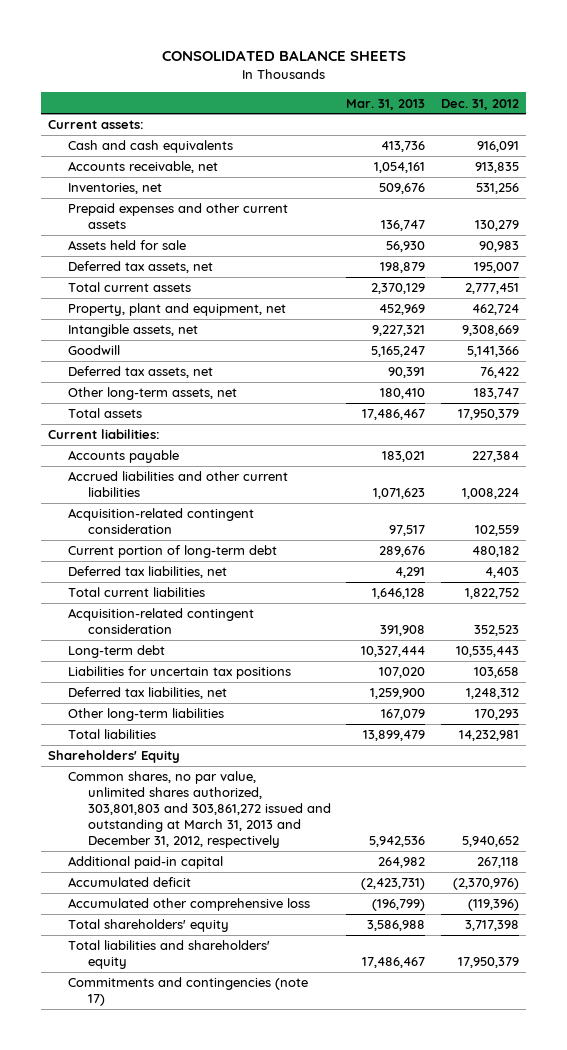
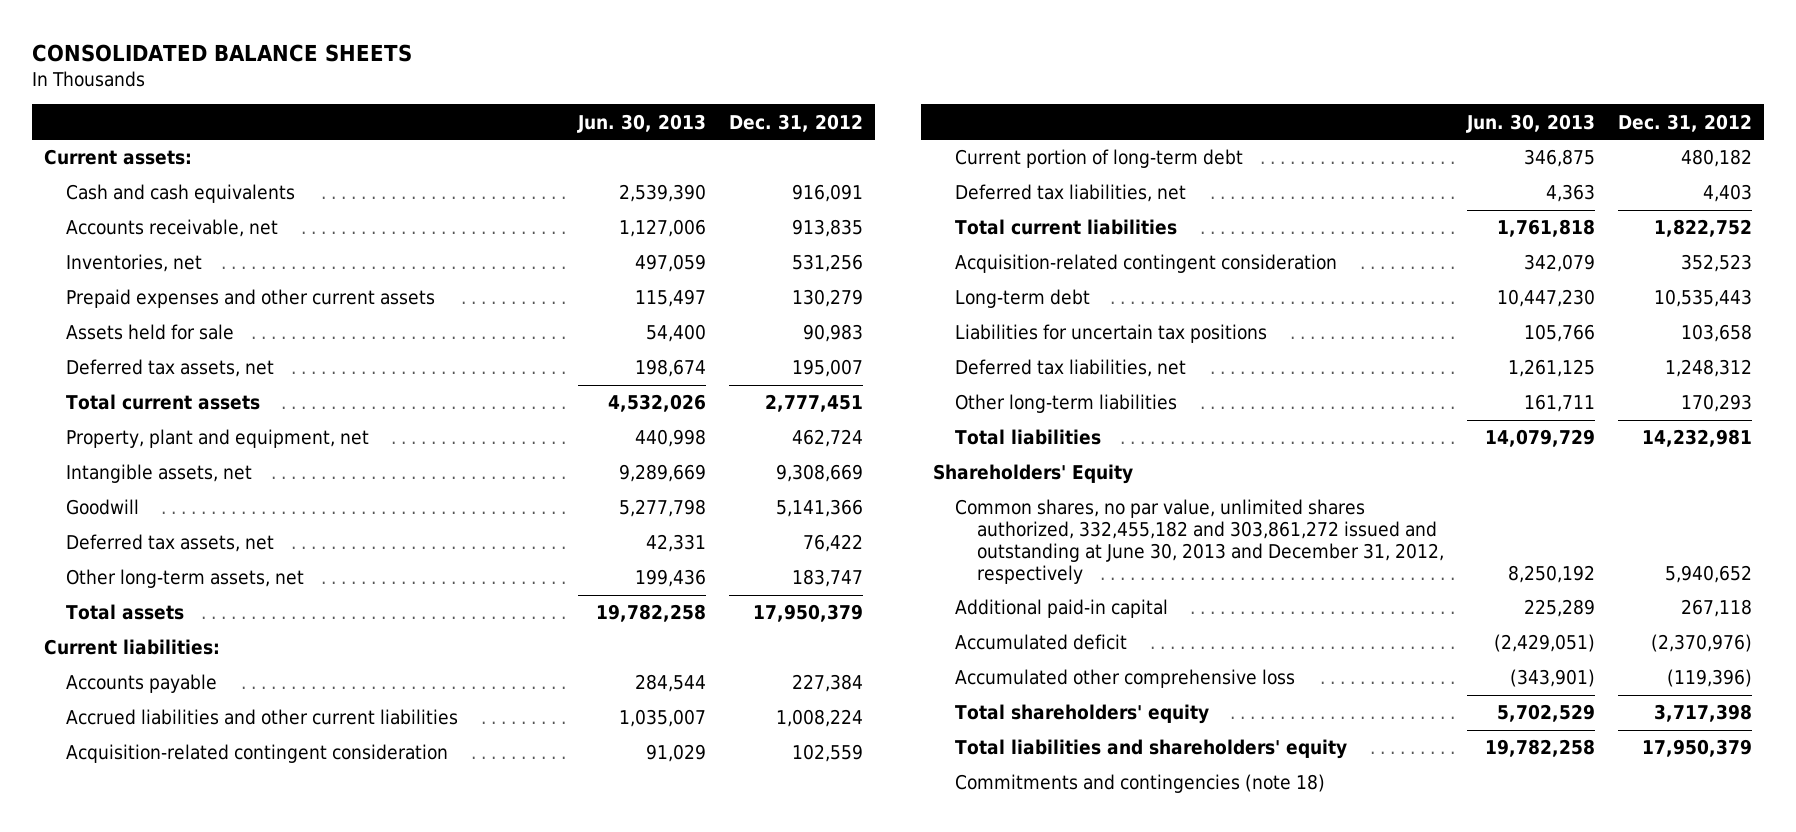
[346,98,426,110] Mar. 31, 2013 -> none
none -> [577,113,707,133] Jun. 30, 2013
[68,771,331,849] Common shares, no par value, unlimited shares authorized, 303,801,803 and 303,861,272 issued and outstanding at March 31, 2013 and December 31, 2012, respectively -> [954,499,1444,584] Common shares, no par value, unlimited shares authorized, 332,455,182 and 303,861,272 issued and outstanding at June 30, 2013 and December 31, 2012, respectively
[68,977,309,1007] Commitments and contingencies (note 17) -> [954,774,1325,794] Commitments and contingencies (note 18)

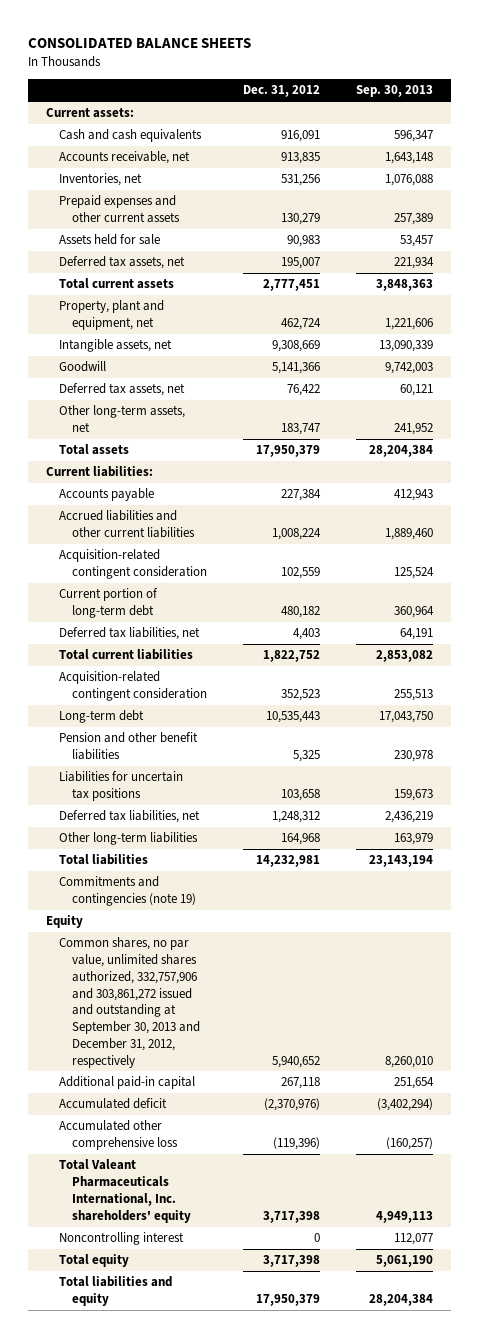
[577,113,707,133] Jun. 30, 2013 -> none
none -> [356,85,434,98] Sep. 30, 2013
none -> [58,732,198,761] Pension and other benefit liabilities
[1681,394,1753,413] 170,293 -> [280,833,320,846] 164,968
none -> [58,876,196,907] Commitments and contingencies (note 19)
[932,464,1133,485] Shareholders' Equity -> [46,915,84,929] Equity
[954,499,1444,584] Common shares, no par value, unlimited shares authorized, 332,455,182 and 303,861,272 issued and outstanding at June 30, 2013 and December 31, 2012, respectively -> [58,937,200,1068] Common shares, no par value, unlimited shares authorized, 332,757,906 and 303,861,272 issued and outstanding at September 30, 2013 and December 31, 2012, respectively
[954,774,1325,794] Commitments and contingencies (note 18) -> none
[954,704,1209,725] Total shareholders' equity -> [58,1159,191,1223] Total Valeant Pharmaceuticals International, Inc. shareholders' equity
none -> [58,1232,184,1246] Noncontrolling interest
none -> [58,1254,129,1268] Total equity
[954,739,1347,760] Total liabilities and shareholders' equity -> [58,1276,172,1307] Total liabilities and equity

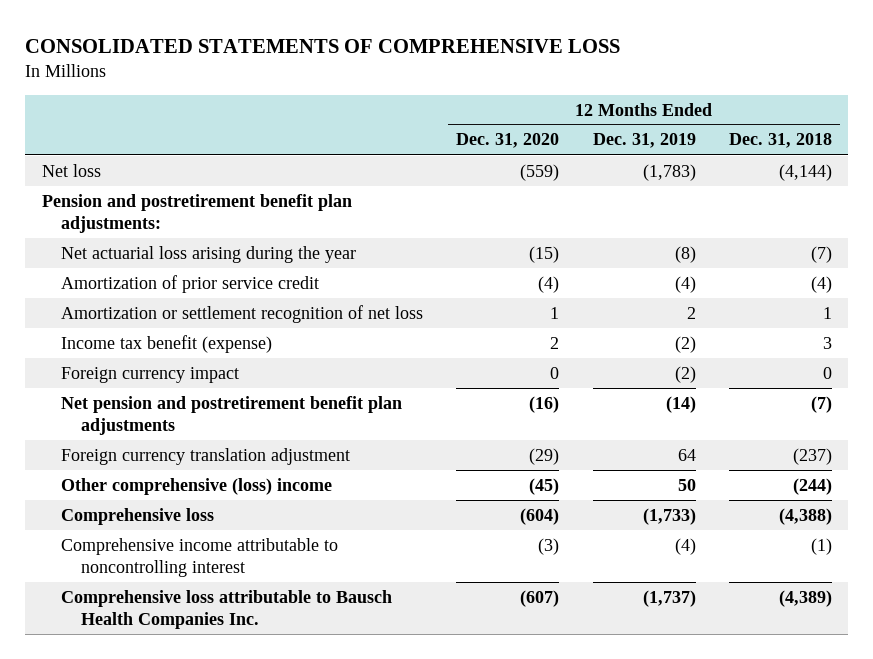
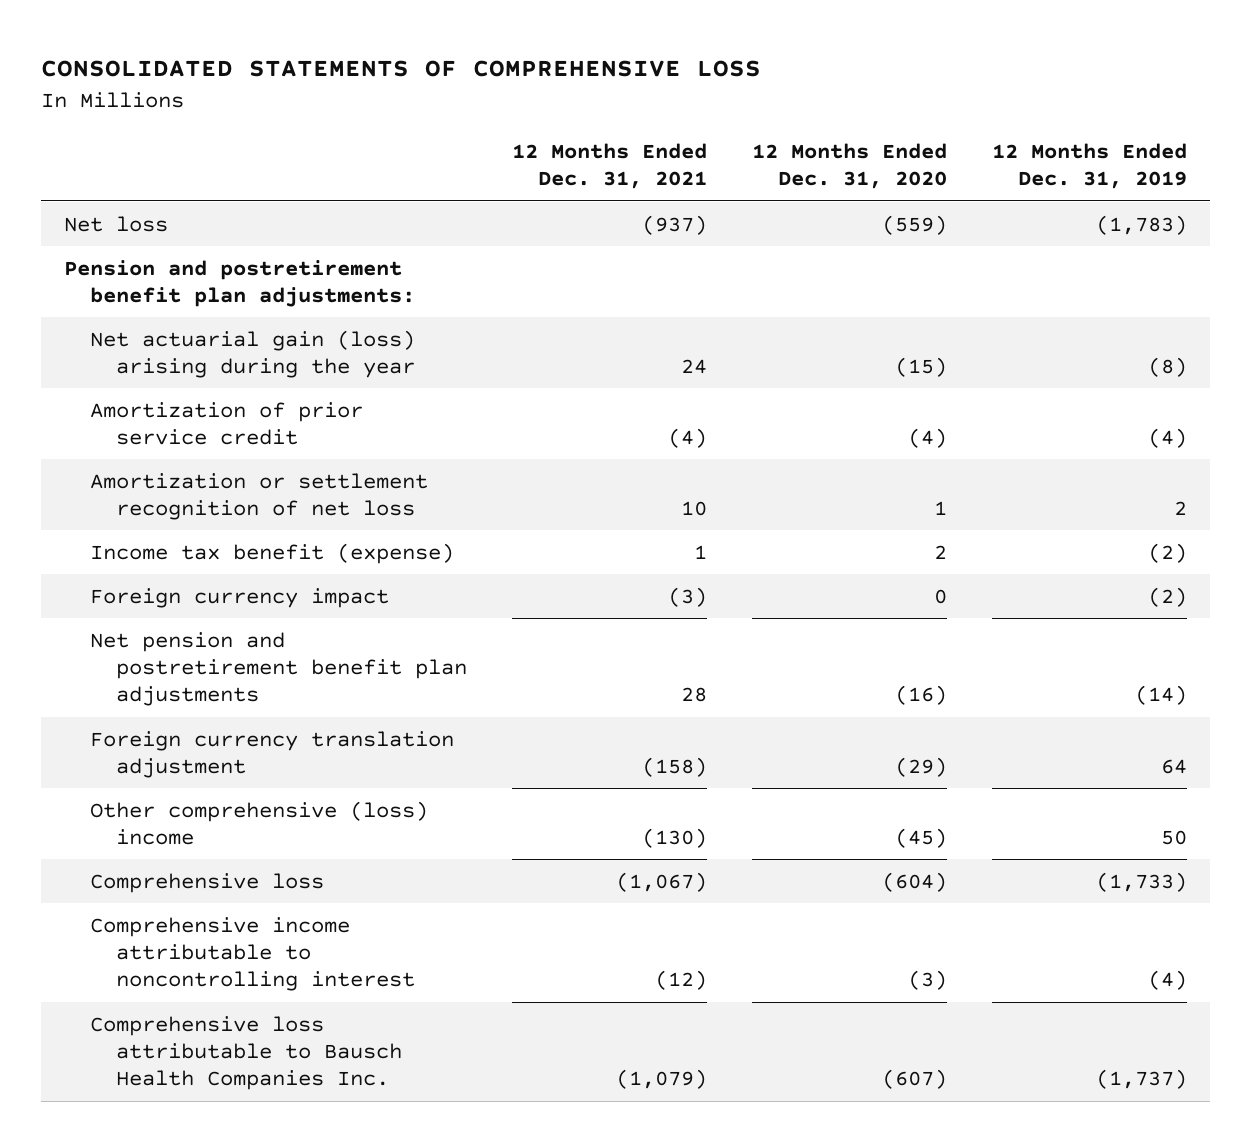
[728,133,832,149] Dec. 31, 2018 -> none
none -> [511,143,707,190] 12 Months Ended Dec. 31, 2021
[61,245,357,263] Net actuarial loss arising during the year -> [89,329,415,379] Net actuarial gain (loss) arising during the year

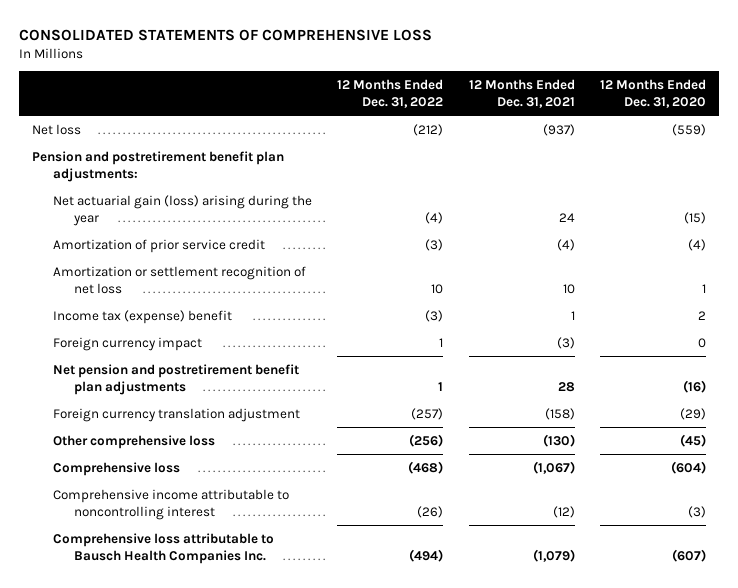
[992,143,1188,190] 12 Months Ended Dec. 31, 2019 -> none
none -> [337,78,444,108] 12 Months Ended Dec. 31, 2022
[89,542,454,564] Income tax benefit (expense) -> [52,309,232,324] Income tax (expense) benefit
[89,800,428,846] Other comprehensive (loss) income -> [52,434,215,449] Other comprehensive loss

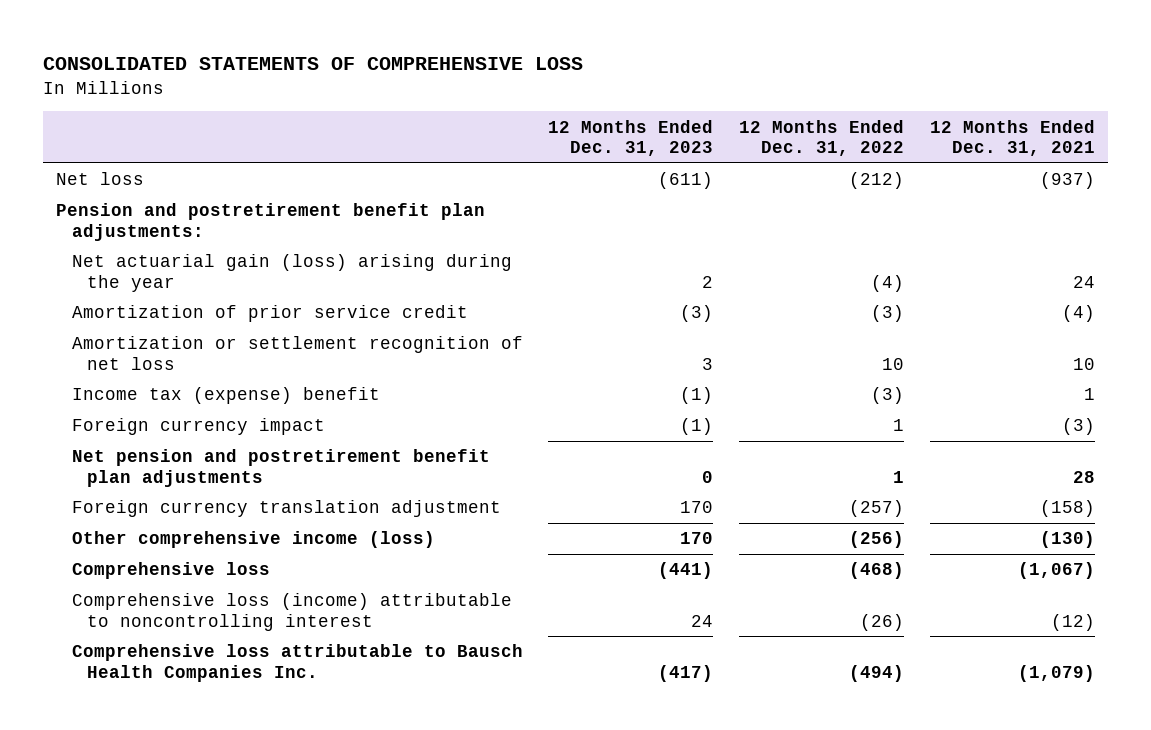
[600,78,707,108] 12 Months Ended Dec. 31, 2020 -> none
none -> [548,119,714,157] 12 Months Ended Dec. 31, 2023
[52,434,215,449] Other comprehensive loss -> [71,531,435,549] Other comprehensive income (loss)
[52,488,289,520] Comprehensive income attributable to noncontrolling interest -> [71,593,512,631] Comprehensive loss (income) attributable to noncontrolling interest

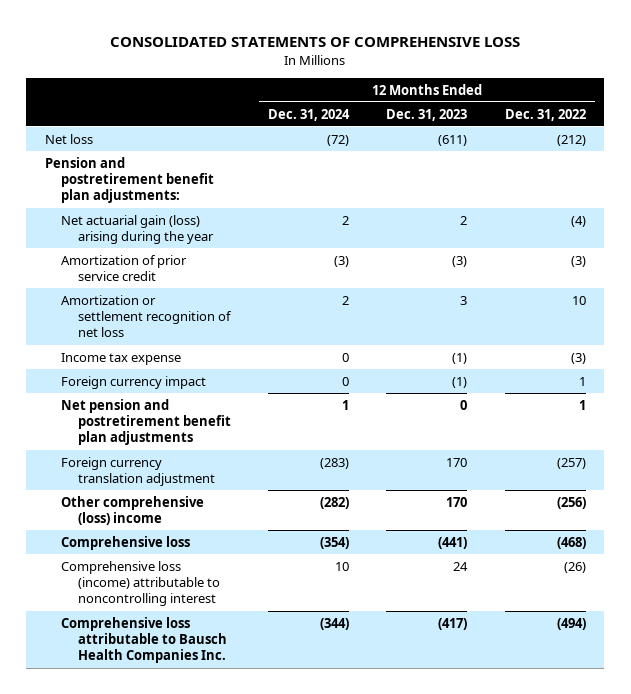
[929,119,1095,157] 12 Months Ended Dec. 31, 2021 -> none
none -> [268,108,351,121] Dec. 31, 2024
[71,387,380,405] Income tax (expense) benefit -> [61,352,182,365] Income tax expense
[71,531,435,549] Other comprehensive income (loss) -> [61,495,205,526] Other comprehensive (loss) income

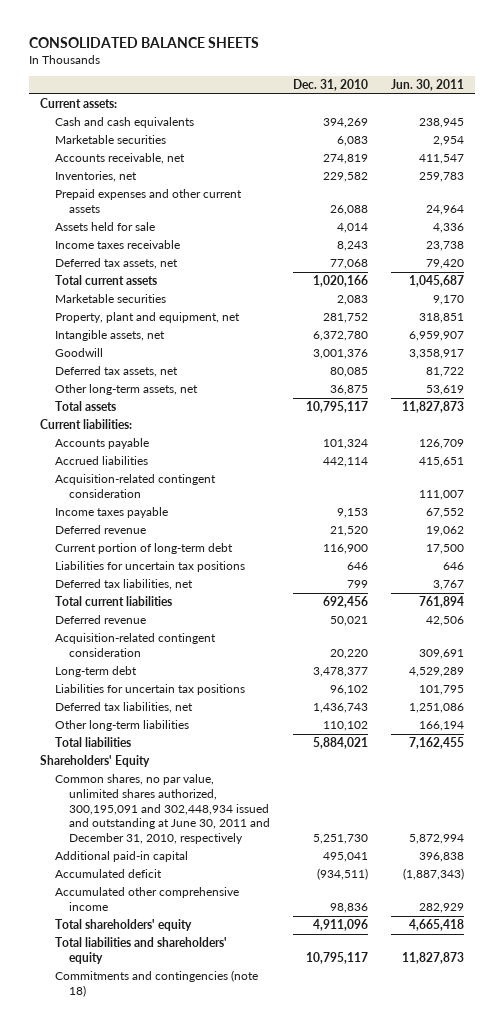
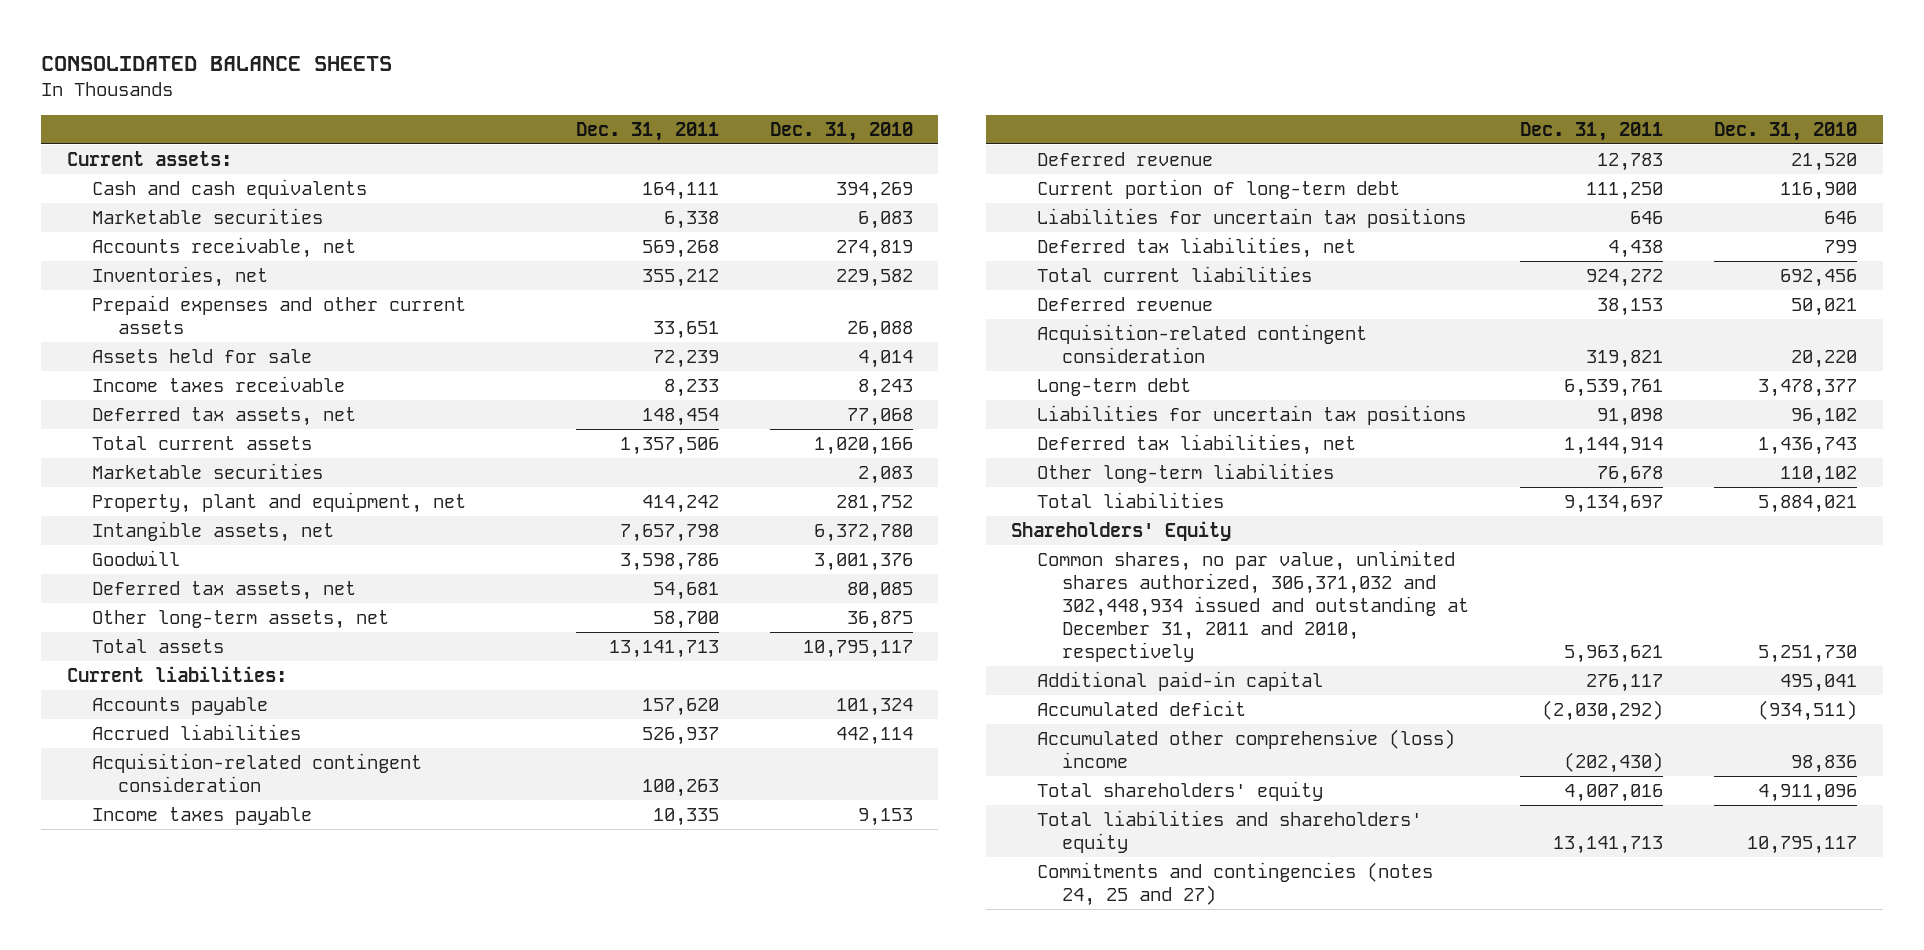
[390,79,464,92] Jun. 30, 2011 -> none
none -> [575,122,719,142] Dec. 31, 2011
[54,774,271,845] Common shares, no par value, unlimited shares authorized, 300,195,091 and 302,448,934 issued and outstanding at June 30, 2011 and December 31, 2010, respectively -> [1036,550,1470,662] Common shares, no par value, unlimited shares authorized, 306,371,032 and 302,448,934 issued and outstanding at December 31, 2011 and 2010, respectively
[54,887,239,911] Accumulated other comprehensive income -> [1036,729,1455,769] Accumulated other comprehensive (loss) income
[54,970,258,997] Commitments and contingencies (note 18) -> [1036,862,1433,907] Commitments and contingencies (notes 24, 25 and 27)

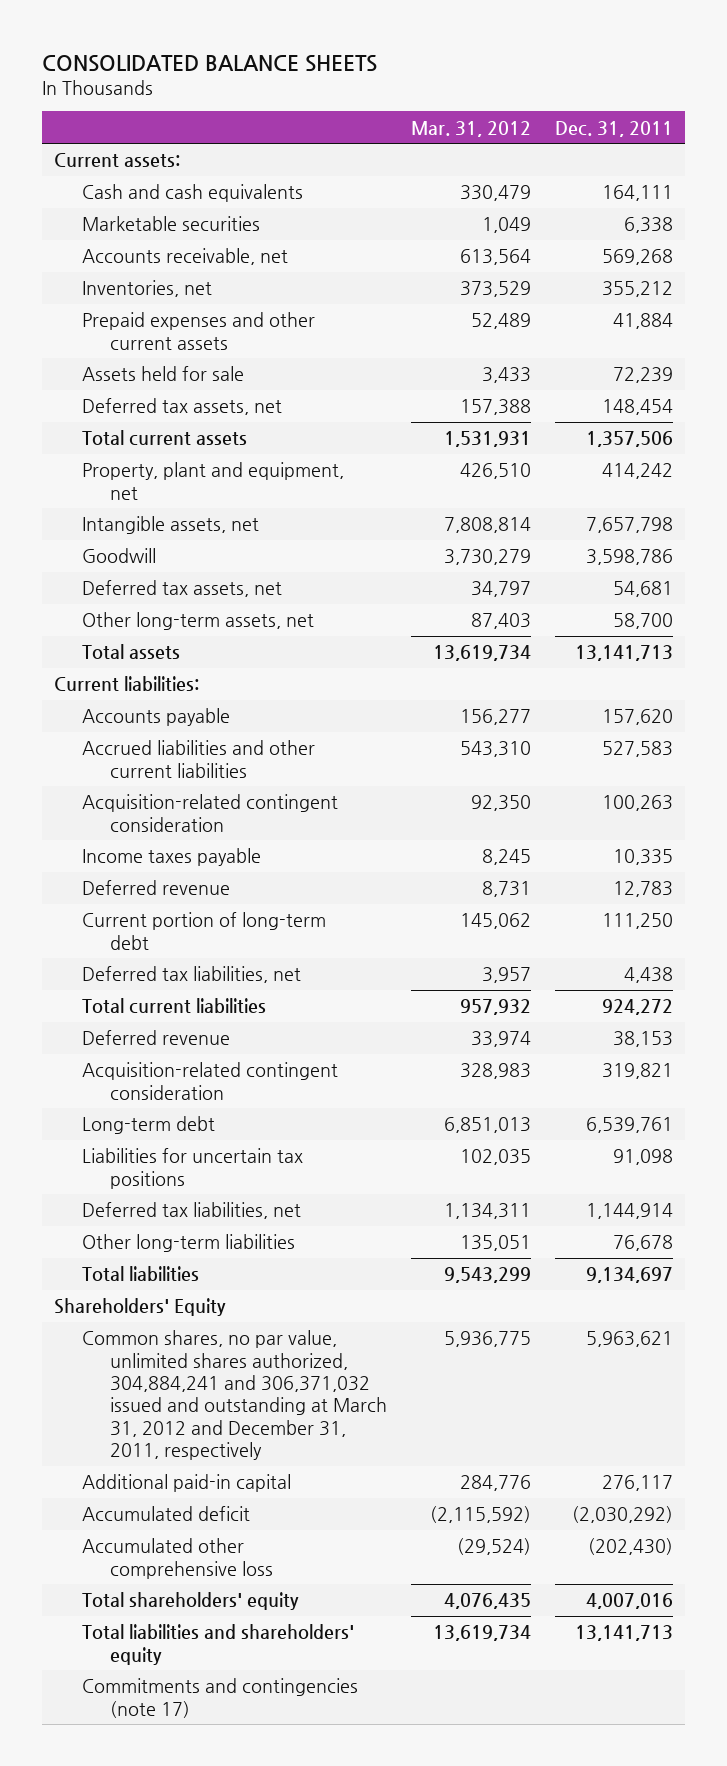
[769,122,913,142] Dec. 31, 2010 -> none
none -> [411,120,532,137] Mar. 31, 2012
[652,321,719,340] 33,651 -> [613,313,674,330] 41,884
[92,376,346,393] Income taxes receivable -> none
[92,463,324,480] Marketable securities -> none
[92,724,302,741] Accrued liabilities -> [82,740,316,778] Accrued liabilities and other current liabilities
[641,727,719,746] 526,937 -> [602,741,674,758] 527,583
[1036,208,1466,229] Liabilities for uncertain tax positions -> none
[1036,550,1470,662] Common shares, no par value, unlimited shares authorized, 306,371,032 and 302,448,934 issued and outstanding at December 31, 2011 and 2010, respectively -> [82,1330,387,1461] Common shares, no par value, unlimited shares authorized, 304,884,241 and 306,371,032 issued and outstanding at March 31, 2012 and December 31, 2011, respectively
[1036,729,1455,769] Accumulated other comprehensive (loss) income -> [82,1538,273,1579] Accumulated other comprehensive loss
[1036,862,1433,907] Commitments and contingencies (notes 24, 25 and 27) -> [82,1678,359,1718] Commitments and contingencies (note 17)

